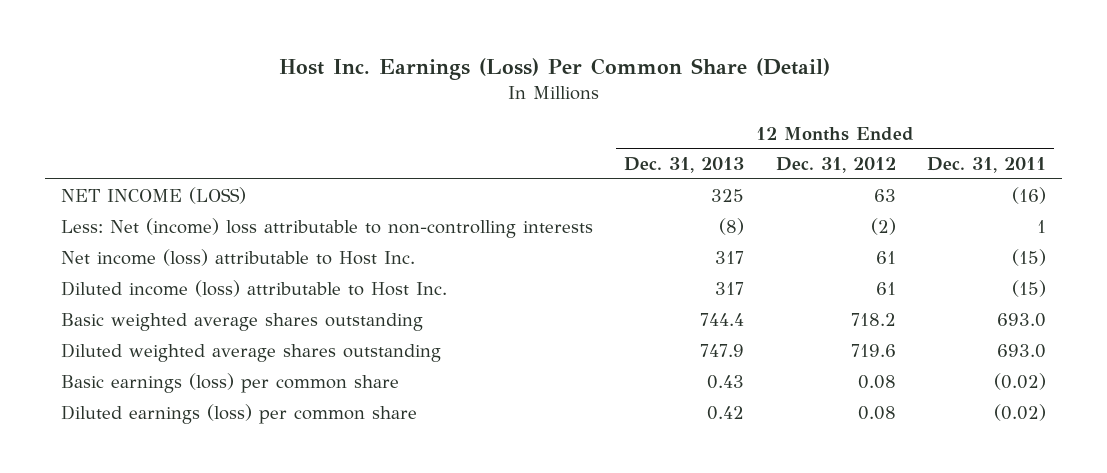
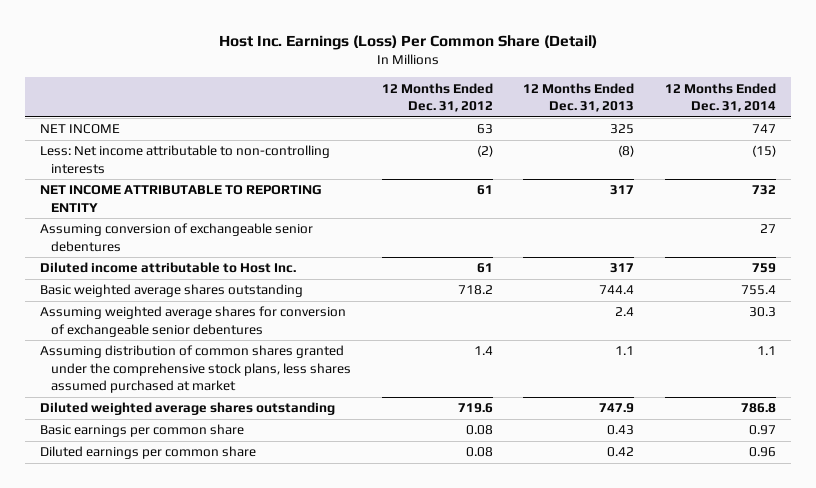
[927,157,1047,174] Dec. 31, 2011 -> none
none -> [665,82,777,113] 12 Months Ended Dec. 31, 2014
[60,186,246,204] NET INCOME (LOSS) -> [40,124,121,135] NET INCOME
[60,217,593,238] Less: Net (income) loss attributable to non-controlling interests -> [40,145,331,174] Less: Net income attributable to non-controlling interests
[60,248,415,266] Net income (loss) attributable to Host Inc. -> [40,185,323,212] NET INCOME ATTRIBUTABLE TO REPORTING ENTITY
none -> [40,223,314,252] Assuming conversion of exchangeable senior debentures
[60,279,447,297] Diluted income (loss) attributable to Host Inc. -> [40,262,297,274] Diluted income attributable to Host Inc.
none -> [40,306,347,337] Assuming weighted average shares for conversion of exchangeable senior debentures
none -> [40,345,352,393] Assuming distribution of common shares granted under the comprehensive stock plans, less shares assumed purchased at market
[60,372,399,393] Basic earnings (loss) per common share -> [40,424,245,438] Basic earnings per common share
[60,403,417,424] Diluted earnings (loss) per common share -> [40,446,257,460] Diluted earnings per common share

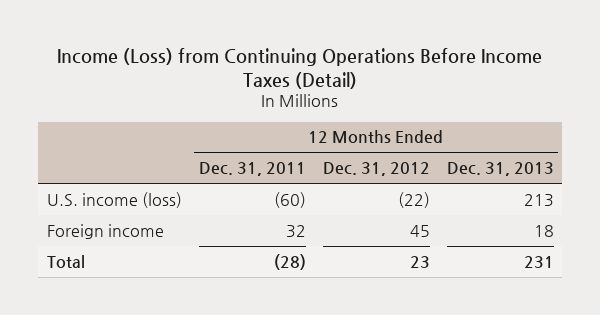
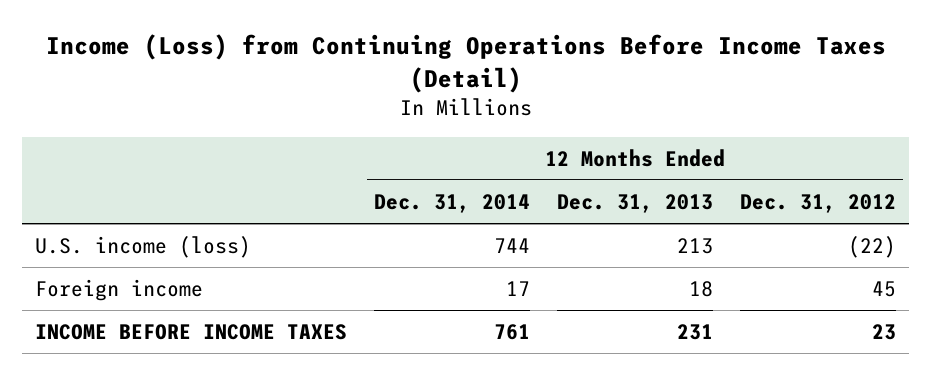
[198,162,306,177] Dec. 31, 2011 -> none
none -> [374,193,531,213] Dec. 31, 2014
[46,254,85,268] Total -> [35,324,348,341] INCOME BEFORE INCOME TAXES

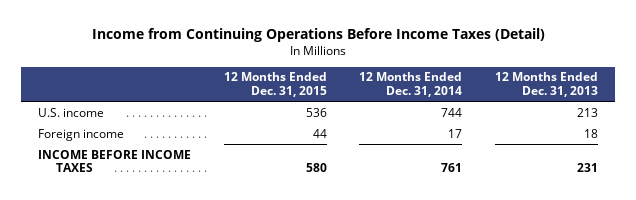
[45,34,886,94] Income (Loss) from Continuing Operations Before Income Taxes (Detail) -> [92,28,546,43] Income from Continuing Operations Before Income Taxes (Detail)
[739,193,896,213] Dec. 31, 2012 -> none
none -> [223,72,327,98] 12 Months Ended Dec. 31, 2015
[35,236,252,259] U.S. income (loss) -> [37,107,104,117] U.S. income

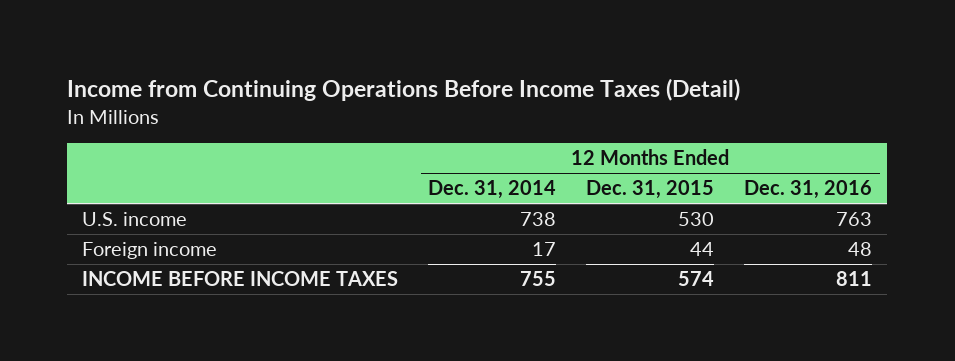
[495,72,599,98] 12 Months Ended Dec. 31, 2013 -> none
none -> [744,180,873,200] Dec. 31, 2016
[305,107,327,117] 536 -> [678,212,715,227] 530
[441,107,463,117] 744 -> [520,212,557,227] 738
[305,163,327,173] 580 -> [678,271,715,287] 574
[441,163,463,173] 761 -> [520,271,557,287] 755

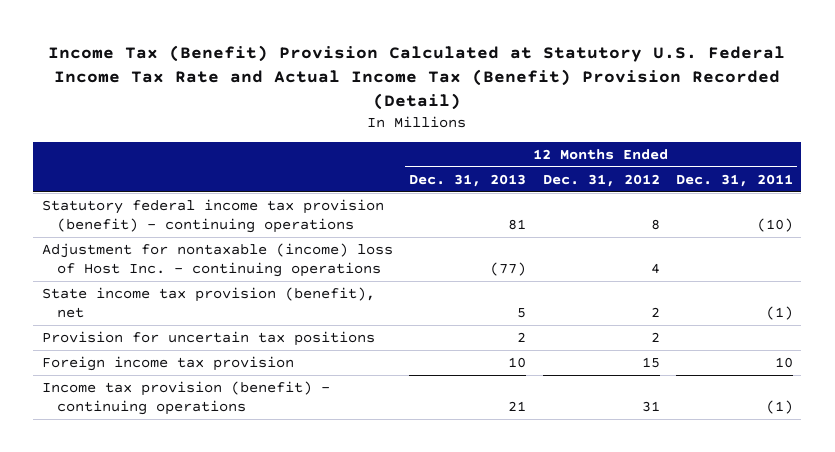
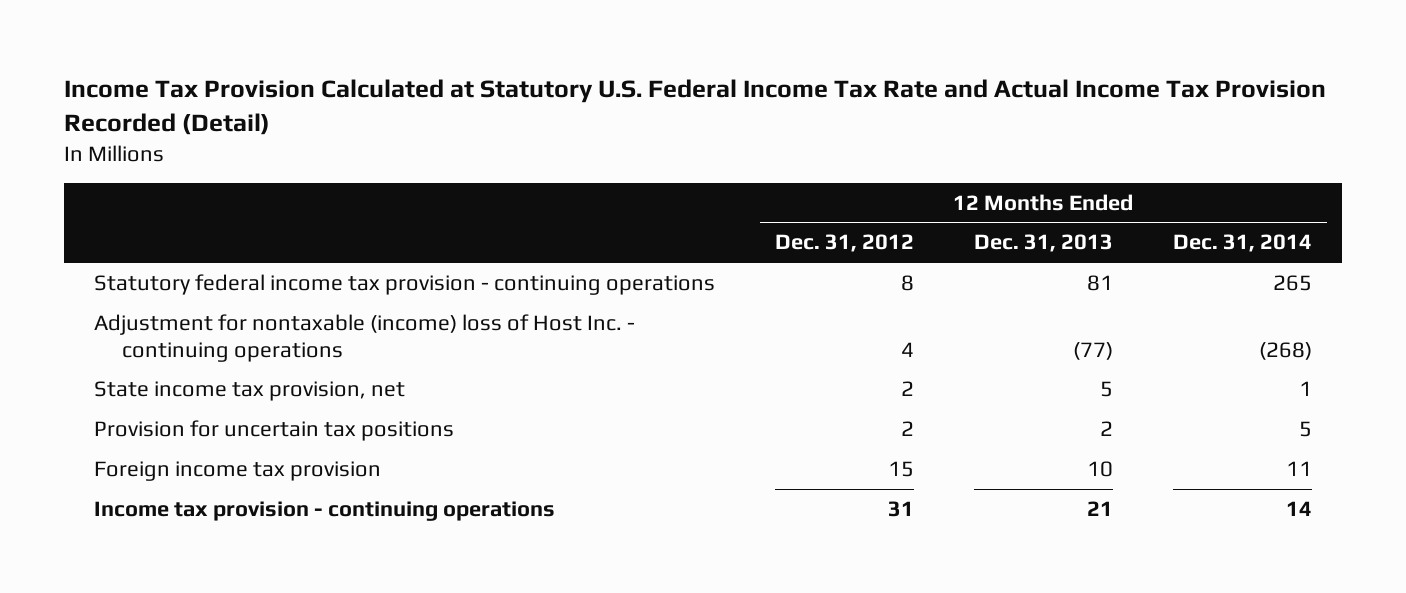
[48,44,786,110] Income Tax (Benefit) Provision Calculated at Statutory U.S. Federal Income Tax Rate and Actual Income Tax (Benefit) Provision Recorded (Detail) -> [63,79,1326,136] Income Tax Provision Calculated at Statutory U.S. Federal Income Tax Rate and Actual Income Tax Provision Recorded (Detail)
[676,173,794,187] Dec. 31, 2011 -> none
none -> [1172,234,1312,253] Dec. 31, 2014
[41,198,384,234] Statutory federal income tax provision (benefit) - continuing operations -> [93,273,715,295] Statutory federal income tax provision - continuing operations
[41,286,375,319] State income tax provision (benefit), net -> [93,380,405,401] State income tax provision, net
[41,380,330,416] Income tax provision (benefit) - continuing operations -> [93,500,555,521] Income tax provision - continuing operations

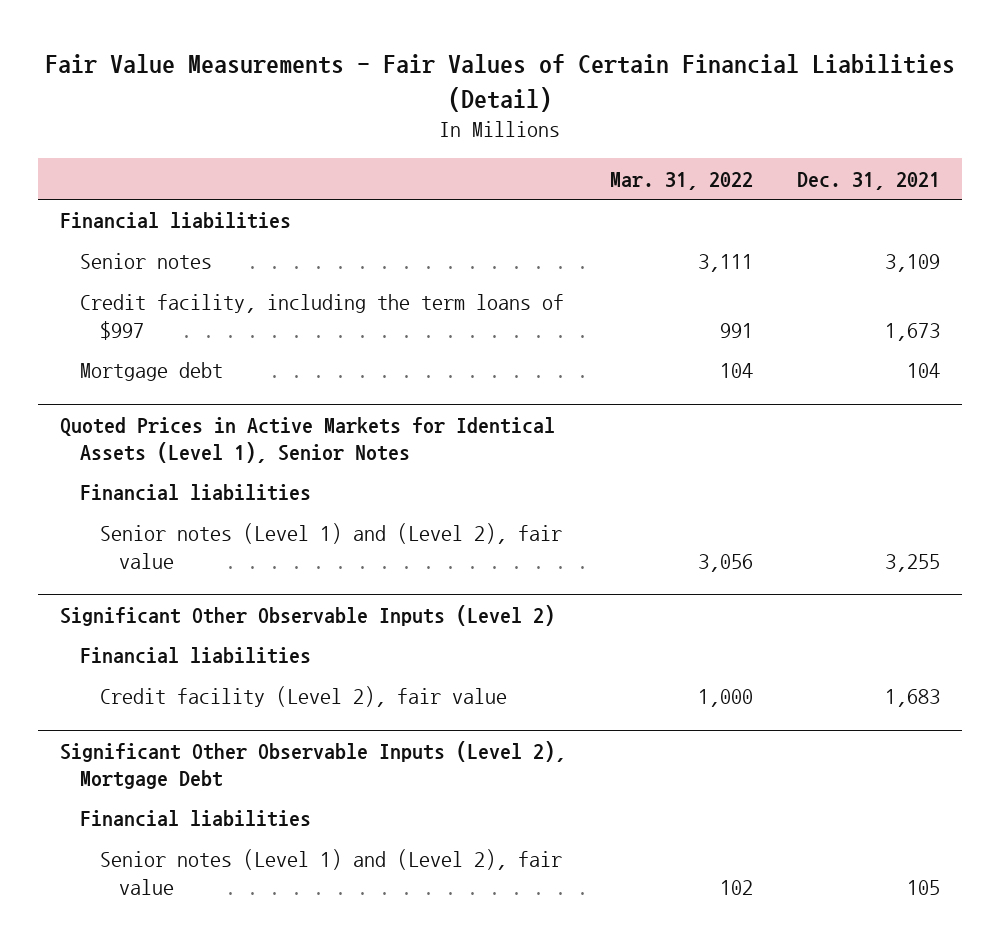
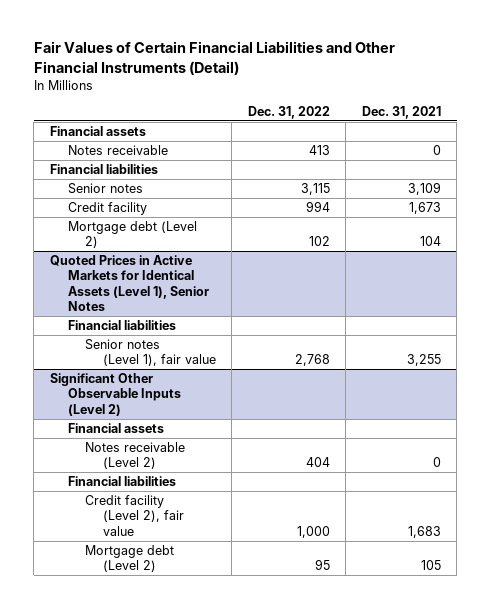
[44,54,955,112] Fair Value Measurements - Fair Values of Certain Financial Liabilities (Detail) -> [33,41,395,75] Fair Values of Certain Financial Liabilities and Other Financial Instruments (Detail)
[609,171,753,190] Mar. 31, 2022 -> none
none -> [247,105,330,119] Dec. 31, 2022
none -> [49,125,146,136] Financial assets
none -> [67,144,168,155] Notes receivable
[79,294,564,340] Credit facility, including the term loans of $997 -> [67,201,147,215] Credit facility
[79,362,223,382] Mortgage debt -> [67,220,197,249] Mortgage debt (Level 2)
[99,523,562,569] Senior notes (Level 1) and (Level 2), fair value -> [85,338,216,367] Senior notes (Level 1), fair value
none -> [67,422,164,433] Financial assets
none -> [85,441,186,470] Notes receivable (Level 2)
[59,740,566,790] Significant Other Observable Inputs (Level 2), Mortgage Debt -> none
[79,810,311,828] Financial liabilities -> none
[99,849,562,895] Senior notes (Level 1) and (Level 2), fair value -> none
none -> [85,544,175,573] Mortgage debt (Level 2)

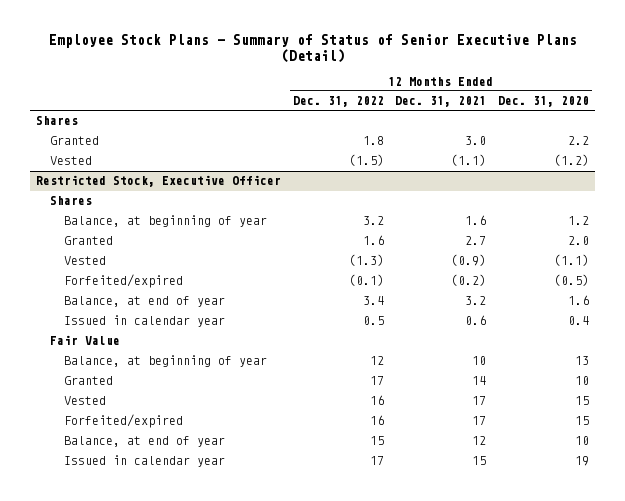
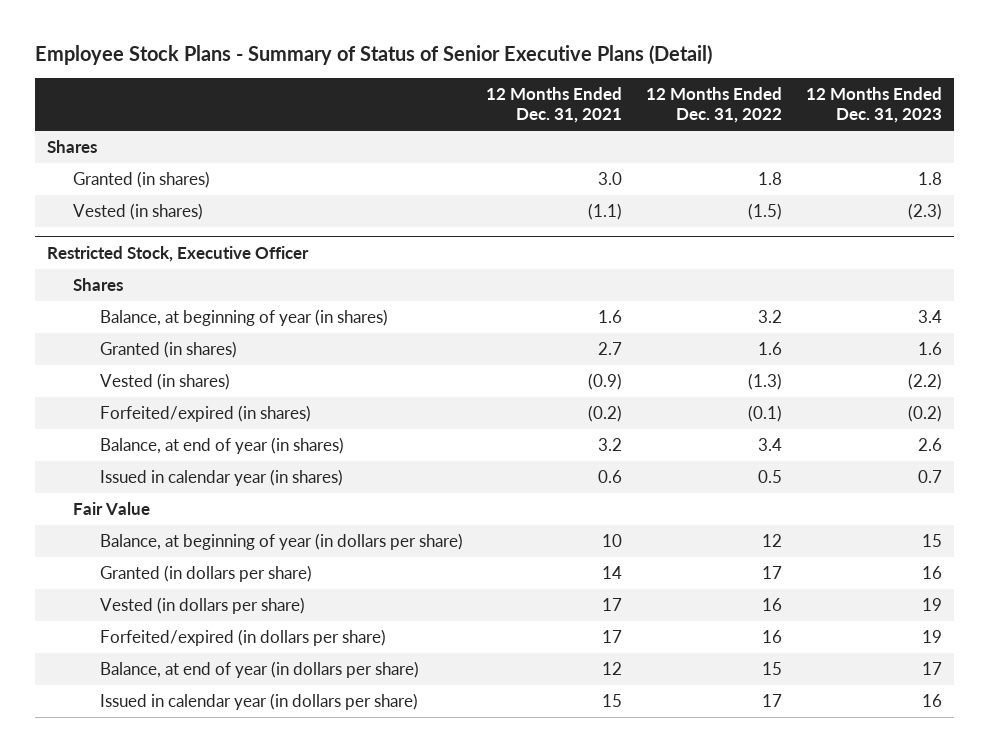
[498,96,590,108] Dec. 31, 2020 -> none
none -> [805,87,942,124] 12 Months Ended Dec. 31, 2023
[50,136,100,146] Granted -> [73,171,211,189] Granted (in shares)
[50,156,93,166] Vested -> [73,203,204,221] Vested (in shares)
[64,215,268,228] Balance, at beginning of year -> [99,309,388,327] Balance, at beginning of year (in shares)
[64,236,114,246] Granted -> [99,341,237,359] Granted (in shares)
[64,256,107,266] Vested -> [99,373,230,391] Vested (in shares)
[64,274,184,289] Forfeited/expired -> [99,405,311,423] Forfeited/expired (in shares)
[64,296,226,308] Balance, at end of year -> [99,437,344,455] Balance, at end of year (in shares)
[64,315,226,328] Issued in calendar year -> [99,469,343,487] Issued in calendar year (in shares)
[64,355,268,368] Balance, at beginning of year -> [99,533,463,551] Balance, at beginning of year (in dollars per share)
[64,376,114,386] Granted -> [99,565,312,583] Granted (in dollars per share)
[64,396,107,406] Vested -> [99,597,305,615] Vested (in dollars per share)
[64,414,184,429] Forfeited/expired -> [99,629,386,647] Forfeited/expired (in dollars per share)
[64,436,226,448] Balance, at end of year -> [99,661,419,679] Balance, at end of year (in dollars per share)
[64,455,226,468] Issued in calendar year -> [99,693,418,711] Issued in calendar year (in dollars per share)

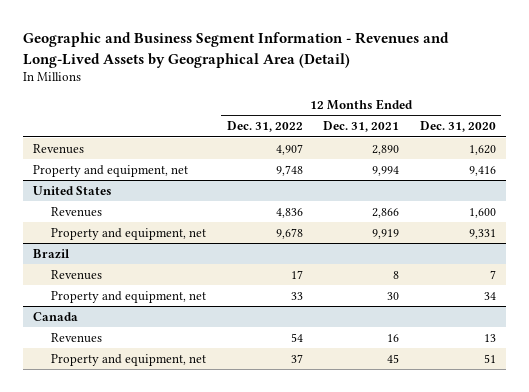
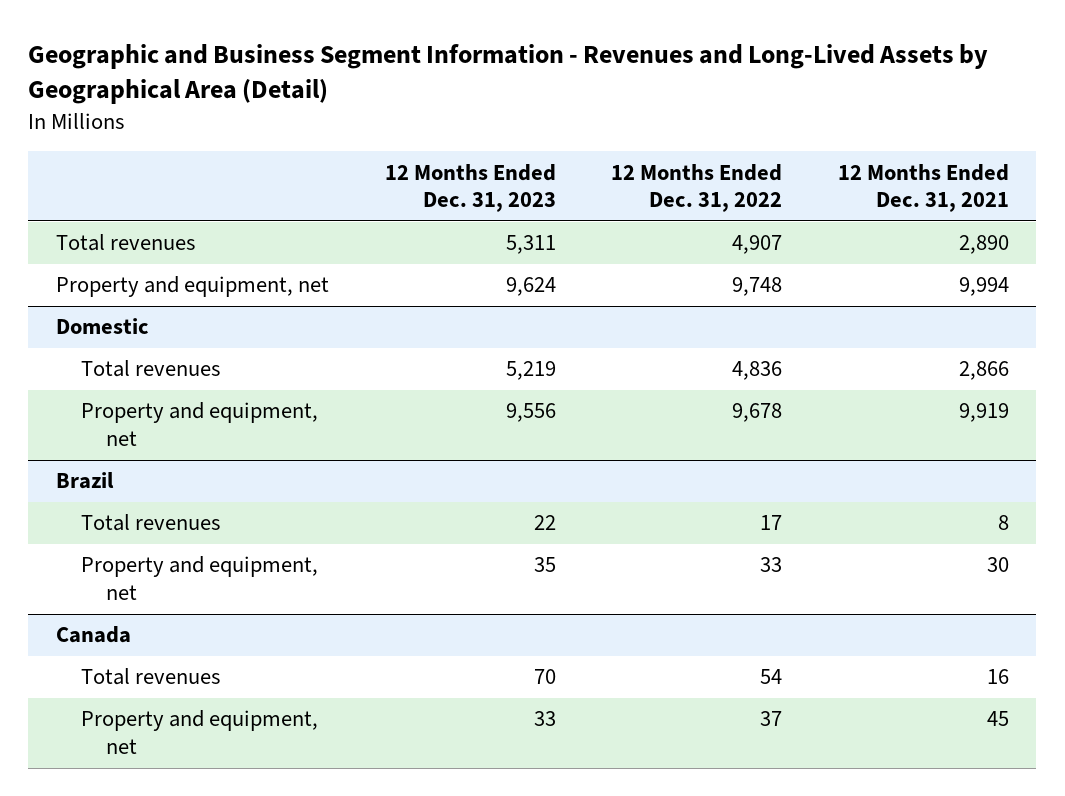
[419,121,496,133] Dec. 31, 2020 -> none
none -> [384,163,556,213] 12 Months Ended Dec. 31, 2023
[33,143,85,154] Revenues -> [56,234,196,252] Total revenues
[33,185,113,195] United States -> [56,318,150,335] Domestic
[50,206,102,217] Revenues -> [80,360,220,378] Total revenues
[50,269,102,280] Revenues -> [80,514,220,532] Total revenues
[50,332,102,343] Revenues -> [80,668,220,686] Total revenues

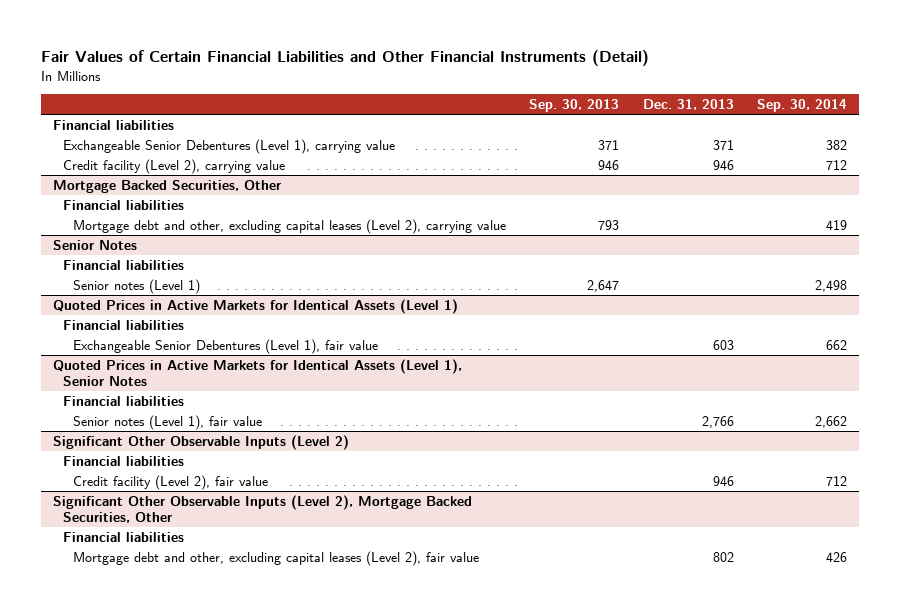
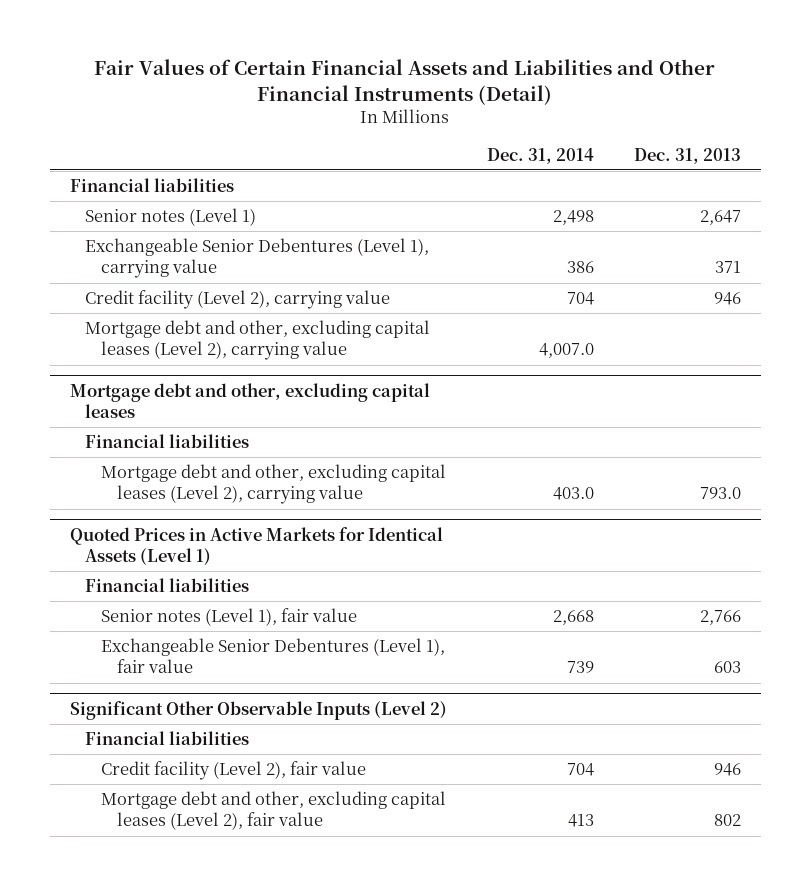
[40,50,649,67] Fair Values of Certain Financial Liabilities and Other Financial Instruments (Detail) -> [94,59,716,105] Fair Values of Certain Financial Assets and Liabilities and Other Financial Instruments (Detail)
[529,99,620,113] Sep. 30, 2013 -> none
[757,99,848,113] Sep. 30, 2014 -> none
none -> [486,147,594,164] Dec. 31, 2014
none -> [85,208,257,227] Senior notes (Level 1)
[52,179,281,193] Mortgage Backed Securities, Other -> none
[62,199,184,210] Financial liabilities -> none
[52,239,137,250] Senior Notes -> none
none -> [69,382,430,419] Mortgage debt and other, excluding capital leases
[72,278,200,294] Senior notes (Level 1) -> none
none -> [100,464,446,505] Mortgage debt and other, excluding capital leases (Level 2), carrying value
[52,358,462,387] Quoted Prices in Active Markets for Identical Assets (Level 1), Senior Notes -> none
[62,395,184,406] Financial liabilities -> none
[72,338,378,354] Exchangeable Senior Debentures (Level 1), fair value -> [100,638,445,674] Exchangeable Senior Debentures (Level 1), fair value
[52,494,472,524] Significant Other Observable Inputs (Level 2), Mortgage Backed Securities, Other -> none
[62,531,184,542] Financial liabilities -> none

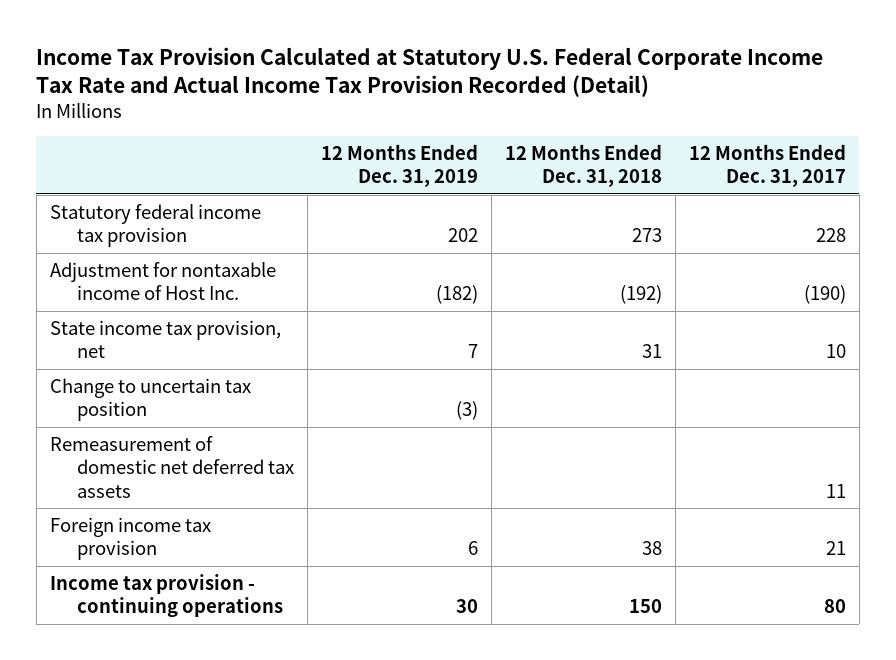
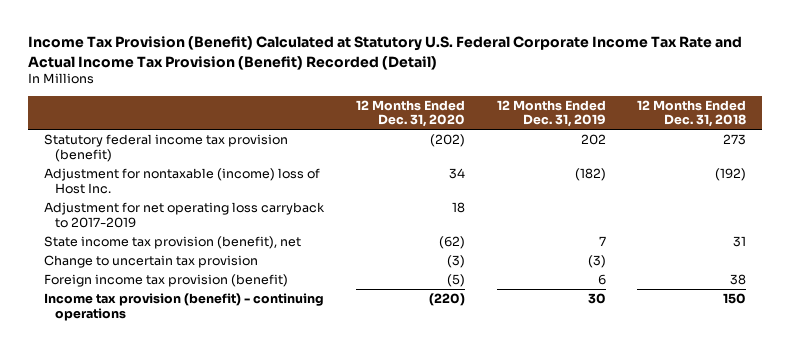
[36,46,824,98] Income Tax Provision Calculated at Statutory U.S. Federal Corporate Income Tax Rate and Actual Income Tax Provision Recorded (Detail) -> [28,36,743,70] Income Tax Provision (Benefit) Calculated at Statutory U.S. Federal Corporate Income Tax Rate and Actual Income Tax Provision (Benefit) Recorded (Detail)
[688,143,846,188] 12 Months Ended Dec. 31, 2017 -> none
none -> [355,99,465,128] 12 Months Ended Dec. 31, 2020
[49,435,295,498] Remeasurement of domestic net deferred tax assets -> none
[49,203,261,248] Statutory federal income tax provision -> [44,134,289,162] Statutory federal income tax provision (benefit)
[49,261,276,301] Adjustment for nontaxable income of Host Inc. -> [44,168,321,194] Adjustment for nontaxable (income) loss of Host Inc.
none -> [44,202,326,228] Adjustment for net operating loss carryback to 2017-2019
[49,319,281,359] State income tax provision, net -> [44,236,302,250] State income tax provision (benefit), net
[49,377,251,422] Change to uncertain tax position -> [44,255,259,269] Change to uncertain tax provision
[49,516,211,561] Foreign income tax provision -> [44,274,289,288] Foreign income tax provision (benefit)
[49,573,284,618] Income tax provision - continuing operations -> [44,293,325,321] Income tax provision (benefit) - continuing operations

